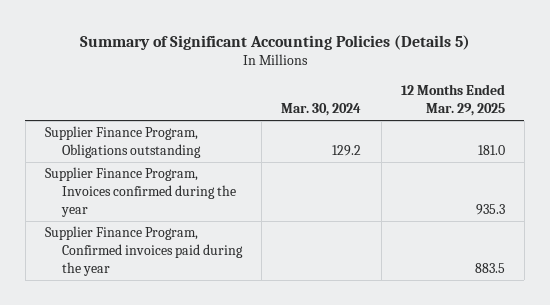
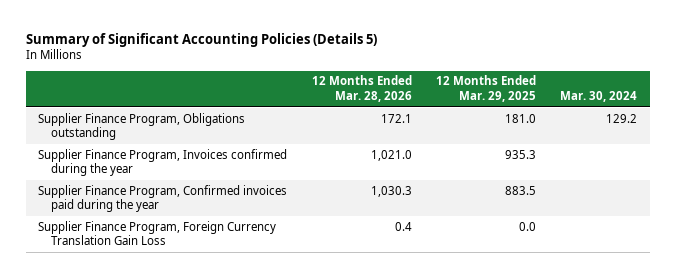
none -> [311,75,412,102] 12 Months Ended Mar. 28, 2026
none -> [38,220,277,246] Supplier Finance Program, Foreign Currency Translation Gain Loss

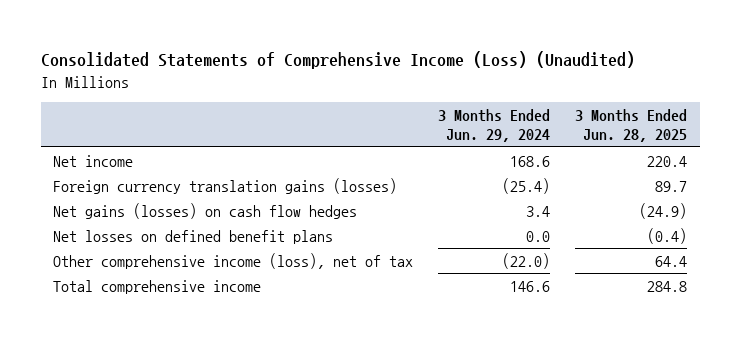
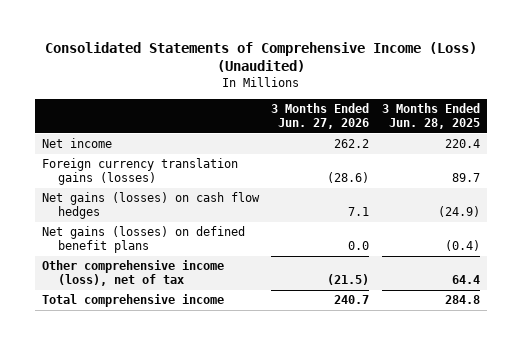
[438,109,551,143] 3 Months Ended Jun. 29, 2024 -> none
none -> [271,103,370,130] 3 Months Ended Jun. 27, 2026
[53,229,334,244] Net losses on defined benefit plans -> [41,226,245,254] Net gains (losses) on defined benefit plans

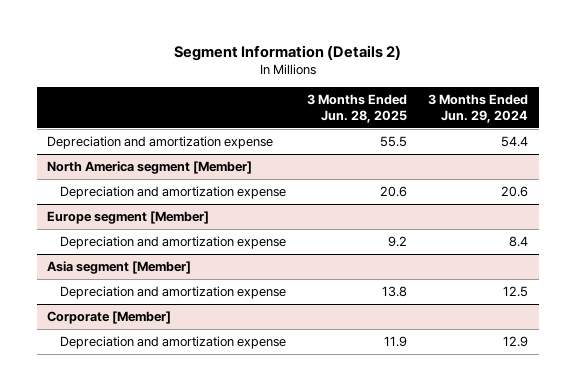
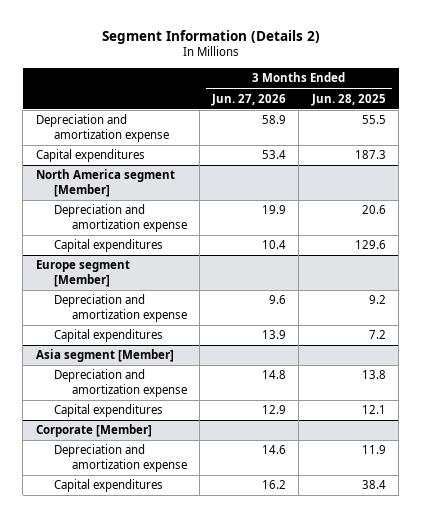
[428,93,529,123] 3 Months Ended Jun. 29, 2024 -> none
none -> [211,93,287,106] Jun. 27, 2026
none -> [35,149,145,163] Capital expenditures
none -> [53,239,163,253] Capital expenditures
none -> [53,329,163,343] Capital expenditures
none -> [53,404,163,418] Capital expenditures
none -> [53,479,163,493] Capital expenditures

